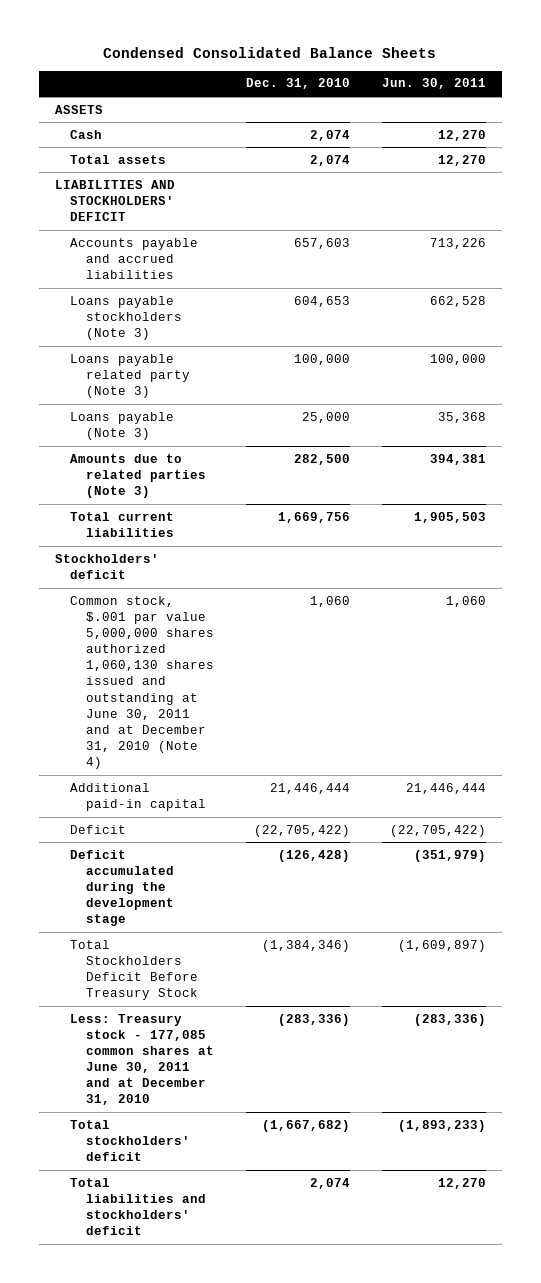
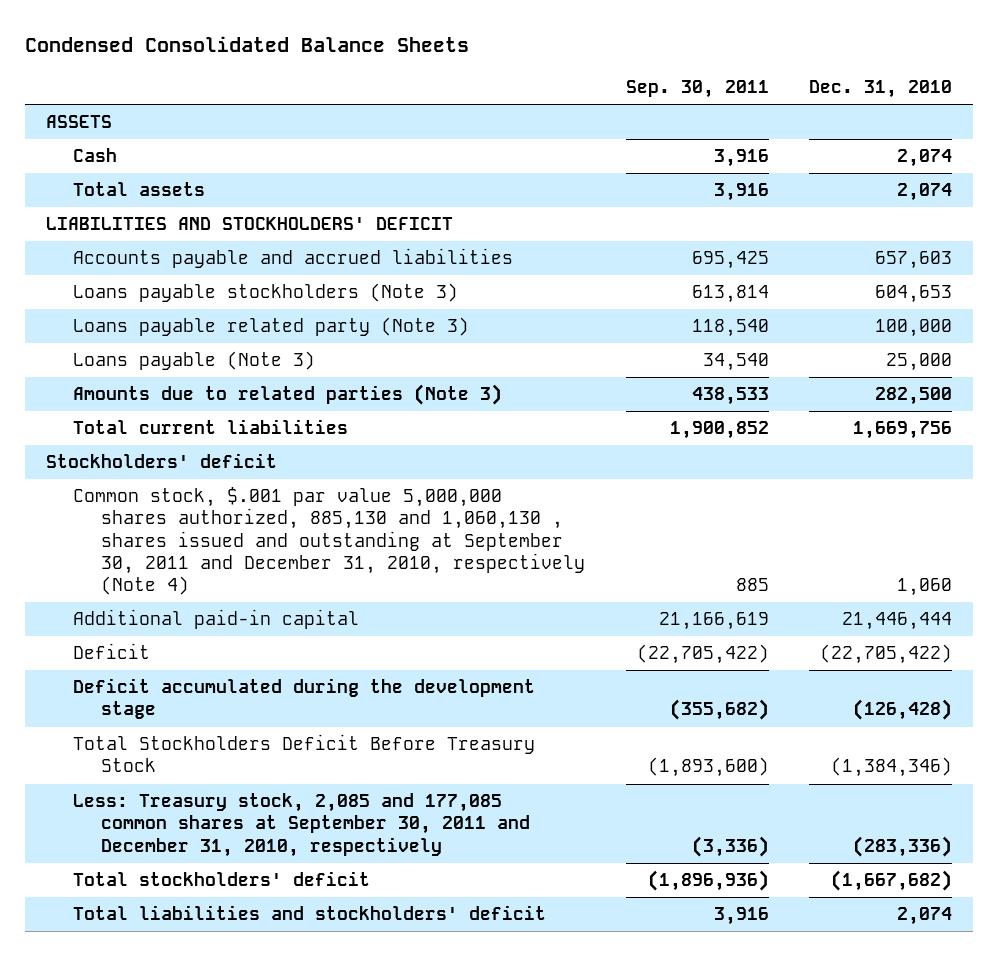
[381,78,486,90] Jun. 30, 2011 -> none
none -> [625,79,769,98] Sep. 30, 2011
[70,595,214,770] Common stock, $.001 par value 5,000,000 shares authorized 1,060,130 shares issued and outstanding at June 30, 2011 and at December 31, 2010 (Note 4) -> [73,487,585,595] Common stock, $.001 par value 5,000,000 shares authorized, 885,130 and 1,060,130 , shares issued and outstanding at September 30, 2011 and December 31, 2010, respectively (Note 4)
[70,1013,214,1106] Less: Treasury stock - 177,085 common shares at June 30, 2011 and at December 31, 2010 -> [73,793,530,857] Less: Treasury stock, 2,085 and 177,085 common shares at September 30, 2011 and December 31, 2010, respectively

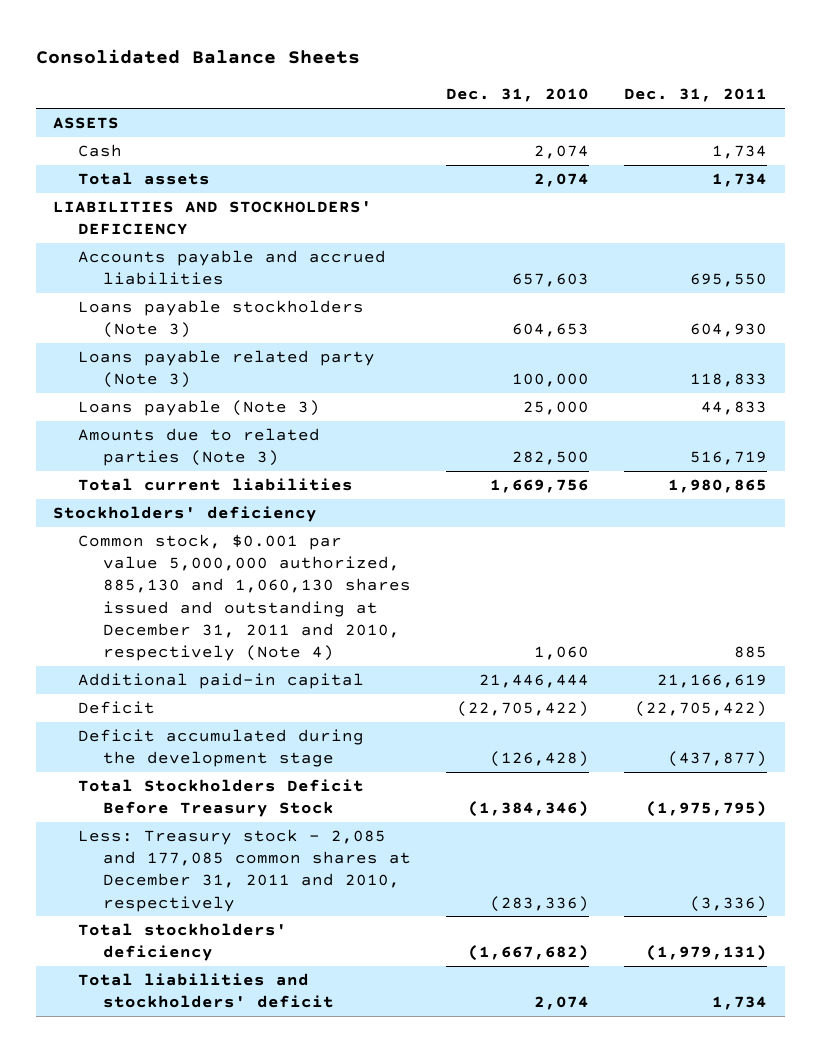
[25,36,470,53] Condensed Consolidated Balance Sheets -> [35,48,360,64] Consolidated Balance Sheets
[625,79,769,98] Sep. 30, 2011 -> none
none -> [624,88,768,103] Dec. 31, 2011
[45,217,453,231] LIABILITIES AND STOCKHOLDERS' DEFICIT -> [53,200,373,236] LIABILITIES AND STOCKHOLDERS' DEFICIENCY
[45,453,277,469] Stockholders' deficit -> [53,505,318,522] Stockholders' deficiency
[73,487,585,595] Common stock, $.001 par value 5,000,000 shares authorized, 885,130 and 1,060,130 , shares issued and outstanding at September 30, 2011 and December 31, 2010, respectively (Note 4) -> [78,533,411,662] Common stock, $0.001 par value 5,000,000 authorized, 885,130 and 1,060,130 shares issued and outstanding at December 31, 2011 and 2010, respectively (Note 4)
[73,793,530,857] Less: Treasury stock, 2,085 and 177,085 common shares at September 30, 2011 and December 31, 2010, respectively -> [78,828,411,912] Less: Treasury stock - 2,085 and 177,085 common shares at December 31, 2011 and 2010, respectively
[73,871,371,887] Total stockholders' deficit -> [78,922,288,962] Total stockholders' deficiency

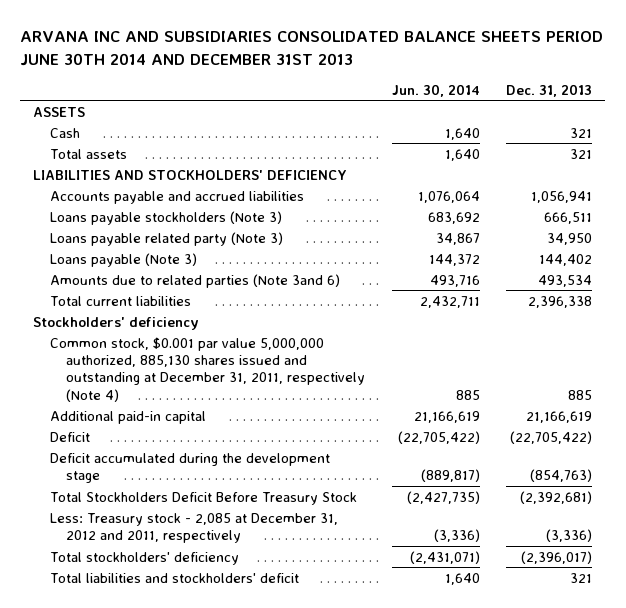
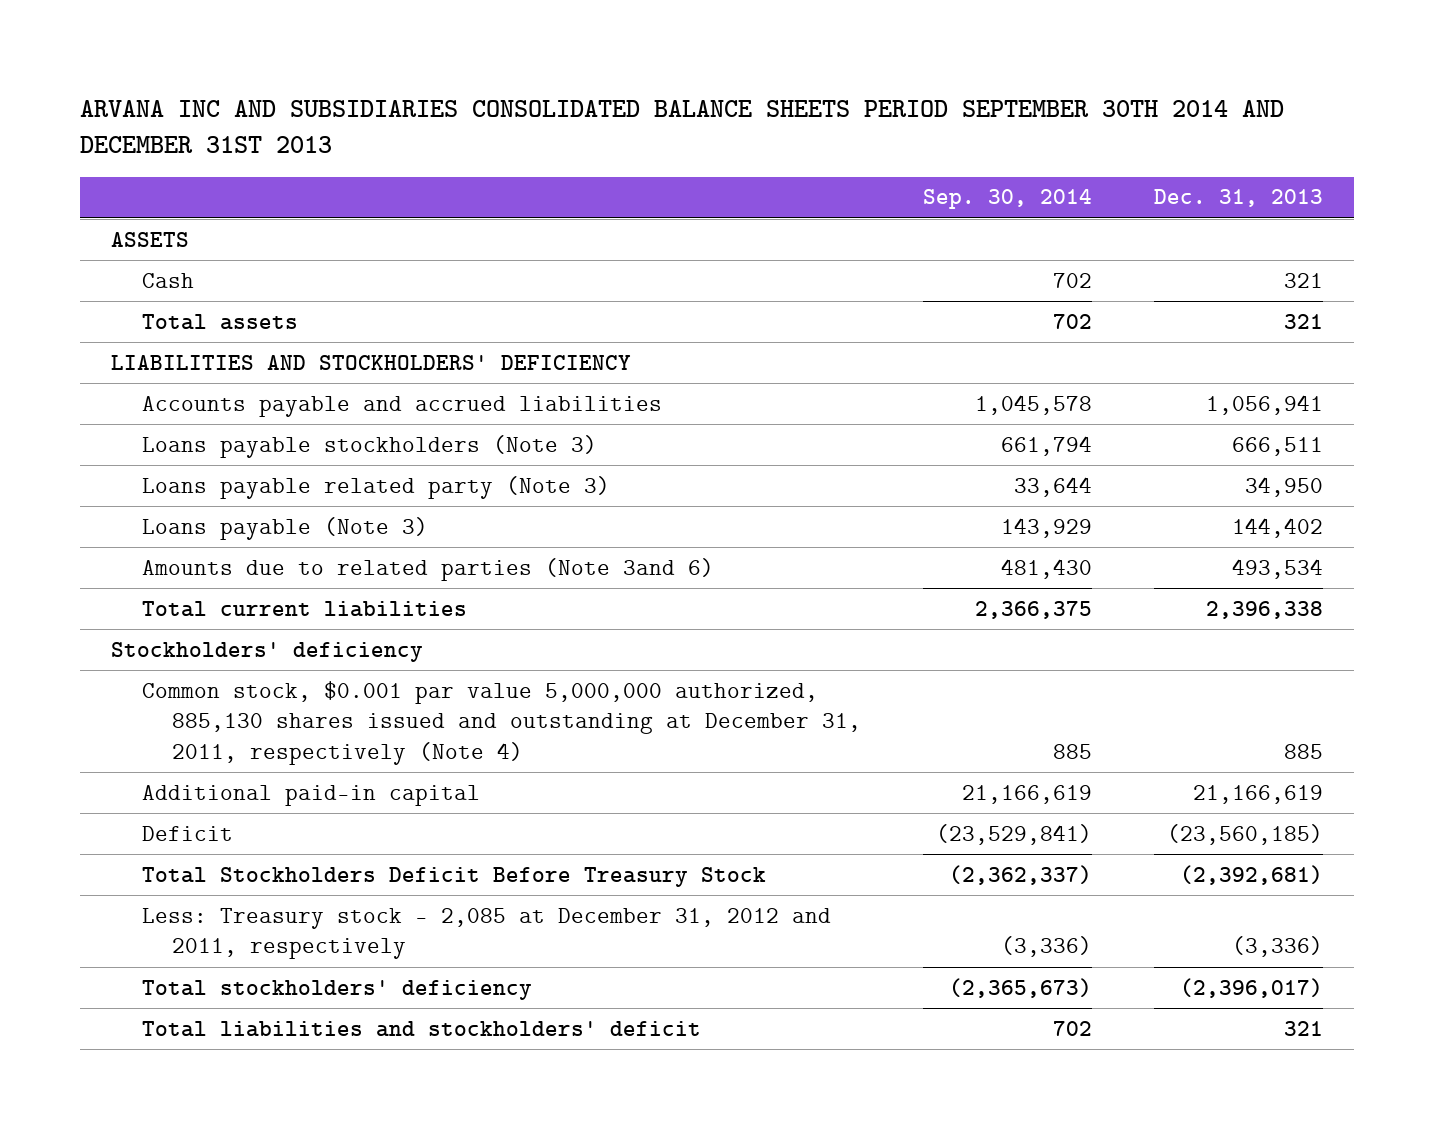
[20,31,604,66] ARVANA INC AND SUBSIDIARIES CONSOLIDATED BALANCE SHEETS PERIOD JUNE 30TH 2014 AND DECEMBER 31ST 2013 -> [80,99,1285,154] ARVANA INC AND SUBSIDIARIES CONSOLIDATED BALANCE SHEETS PERIOD SEPTEMBER 30TH 2014 AND DECEMBER 31ST 2013
[391,83,480,97] Jun. 30, 2014 -> none
none -> [923,189,1093,210] Sep. 30, 2014
[49,452,330,483] Deficit accumulated during the development stage -> none
[510,430,593,444] (22,705,422) -> [1167,823,1324,845] (23,560,185)

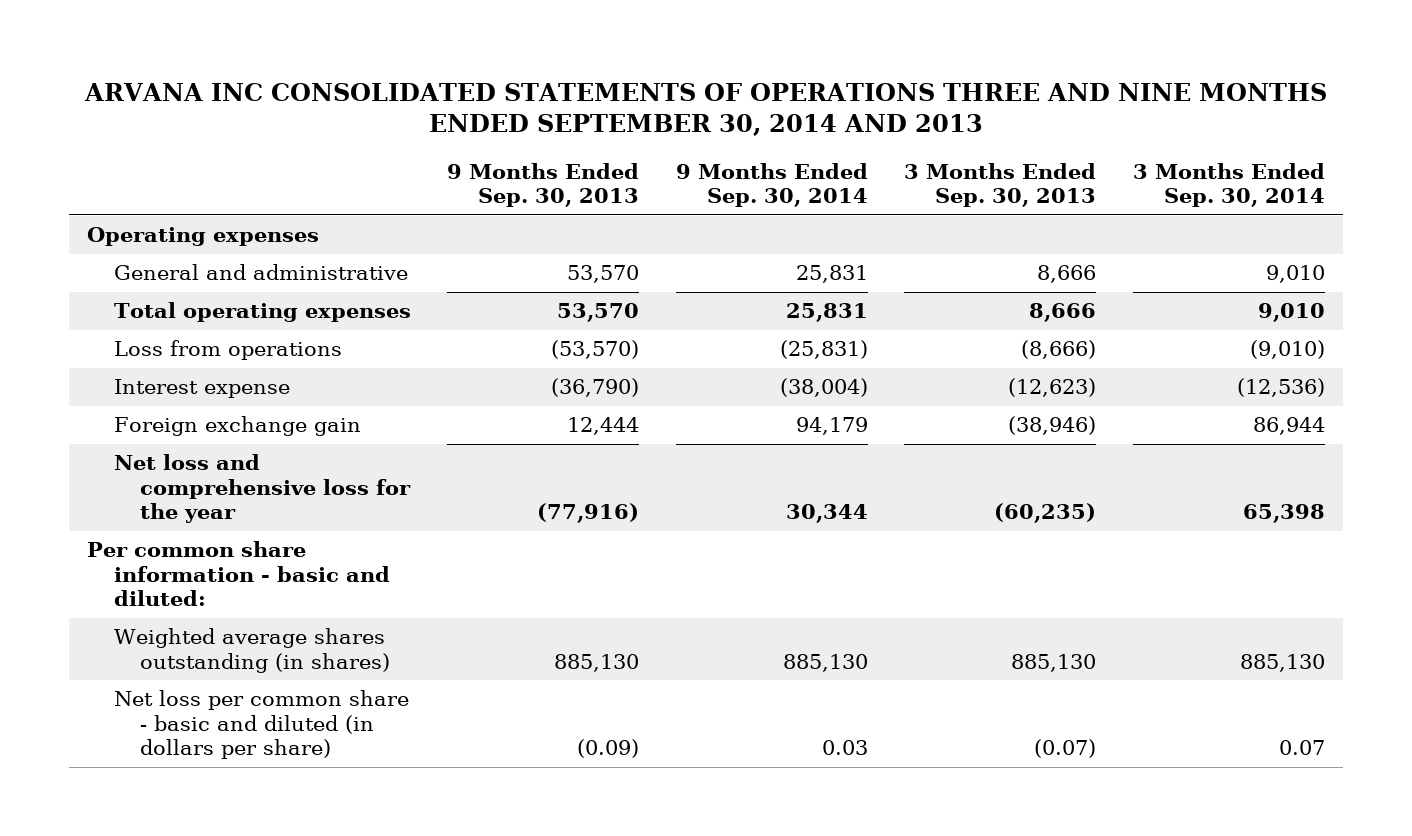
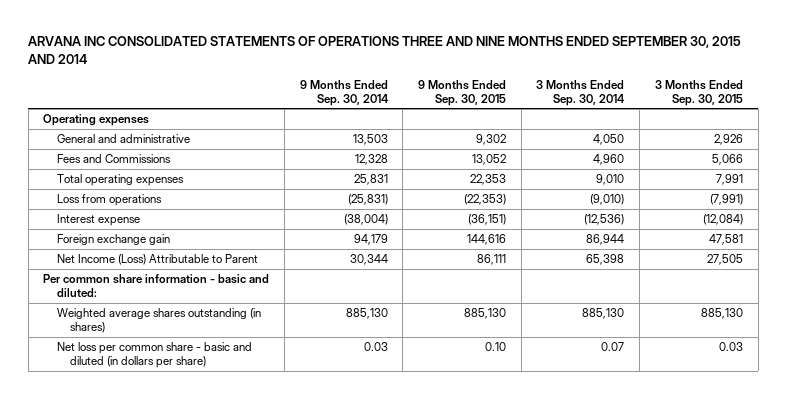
[84,82,1328,137] ARVANA INC CONSOLIDATED STATEMENTS OF OPERATIONS THREE AND NINE MONTHS ENDED SEPTEMBER 30, 2014 AND 2013 -> [28,35,742,64] ARVANA INC CONSOLIDATED STATEMENTS OF OPERATIONS THREE AND NINE MONTHS ENDED SEPTEMBER 30, 2015 AND 2014
[447,162,640,208] 9 Months Ended Sep. 30, 2013 -> none
[904,162,1097,208] 3 Months Ended Sep. 30, 2013 -> none
none -> [418,80,507,106] 9 Months Ended Sep. 30, 2015
none -> [654,80,743,106] 3 Months Ended Sep. 30, 2015
[795,265,868,284] 25,831 -> [352,134,388,146] 13,503
[1266,265,1326,284] 9,010 -> [593,134,625,146] 4,050
none -> [56,154,171,164] Fees and Commissions
[113,454,411,523] Net loss and comprehensive loss for the year -> [56,254,258,266] Net Income (Loss) Attributable to Parent

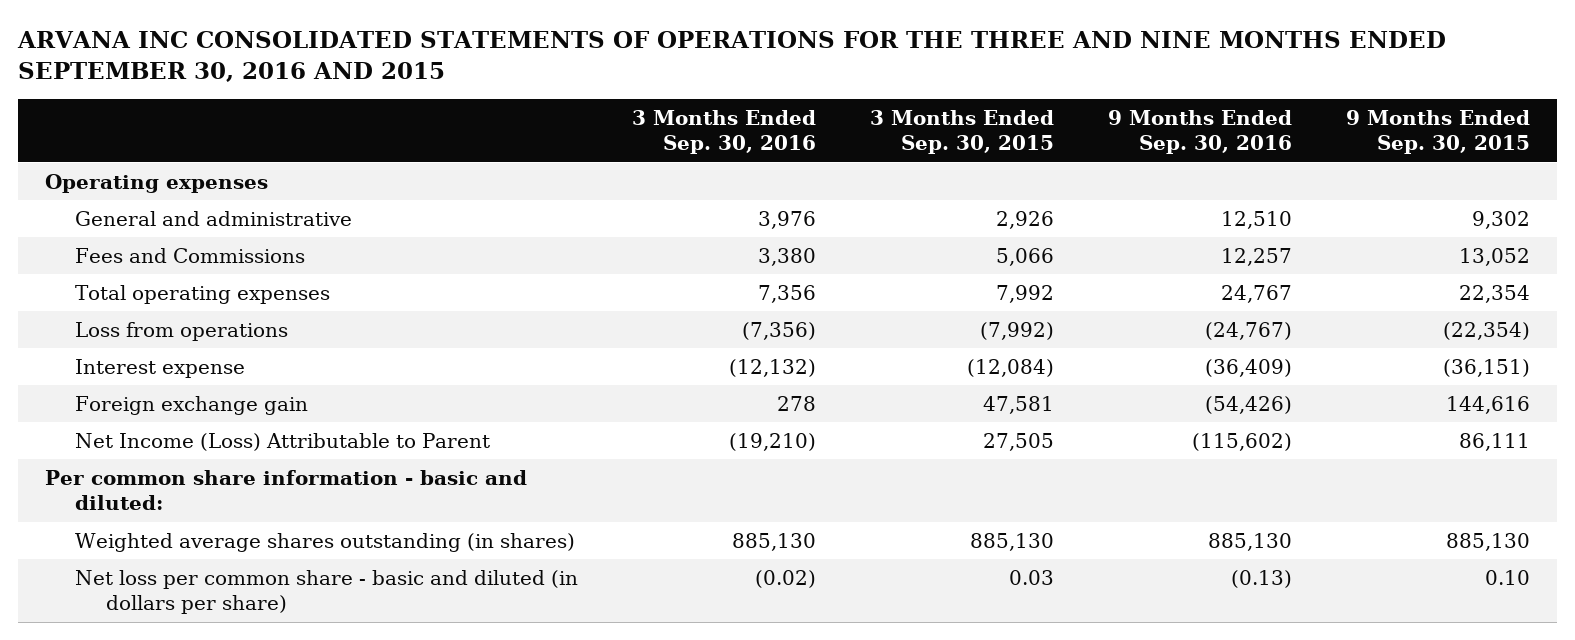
[28,35,742,64] ARVANA INC CONSOLIDATED STATEMENTS OF OPERATIONS THREE AND NINE MONTHS ENDED SEPTEMBER 30, 2015 AND 2014 -> [16,31,1446,83] ARVANA INC CONSOLIDATED STATEMENTS OF OPERATIONS FOR THE THREE AND NINE MONTHS ENDED SEPTEMBER 30, 2016 AND 2015
[299,80,389,106] 9 Months Ended Sep. 30, 2014 -> none
[536,80,626,106] 3 Months Ended Sep. 30, 2014 -> none
none -> [632,110,817,155] 3 Months Ended Sep. 30, 2016
none -> [1108,110,1293,155] 9 Months Ended Sep. 30, 2016
[470,174,507,186] 22,353 -> [1458,284,1530,303] 22,354
[715,174,743,186] 7,991 -> [996,284,1055,303] 7,992
[464,194,507,206] (22,353) -> [1442,321,1530,340] (22,354)
[709,194,743,206] (7,991) -> [980,321,1055,340] (7,992)

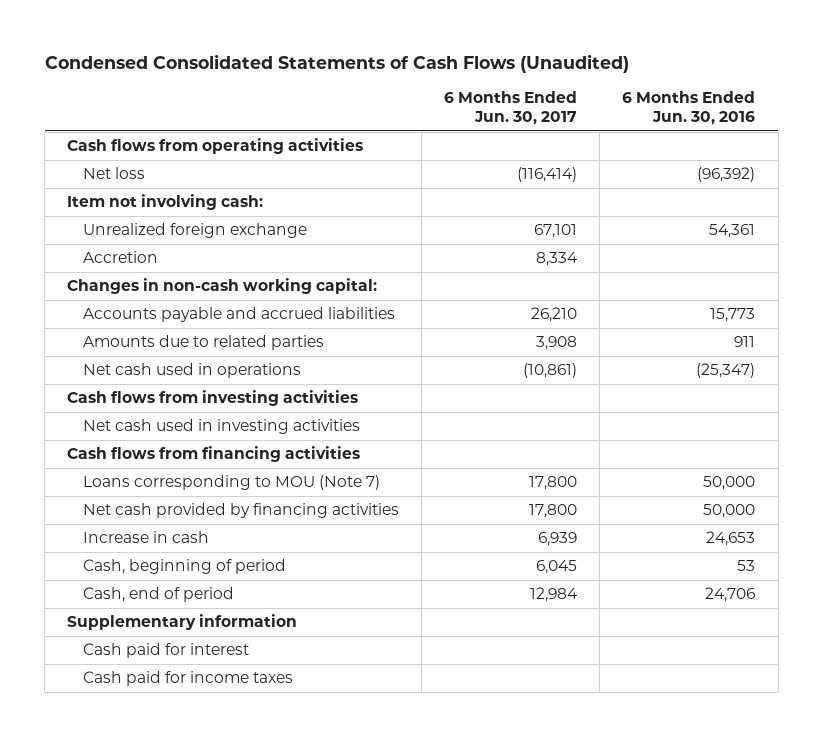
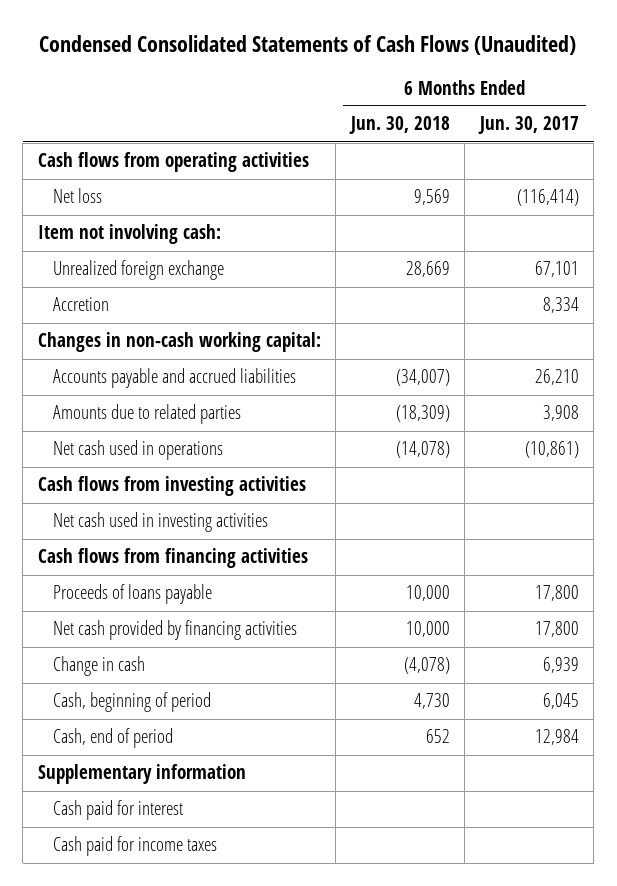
[622,91,756,126] 6 Months Ended Jun. 30, 2016 -> none
none -> [348,116,450,135] Jun. 30, 2018
[82,475,380,491] Loans corresponding to MOU (Note 7) -> [52,584,212,605] Proceeds of loans payable
[82,531,209,544] Increase in cash -> [52,656,145,677] Change in cash

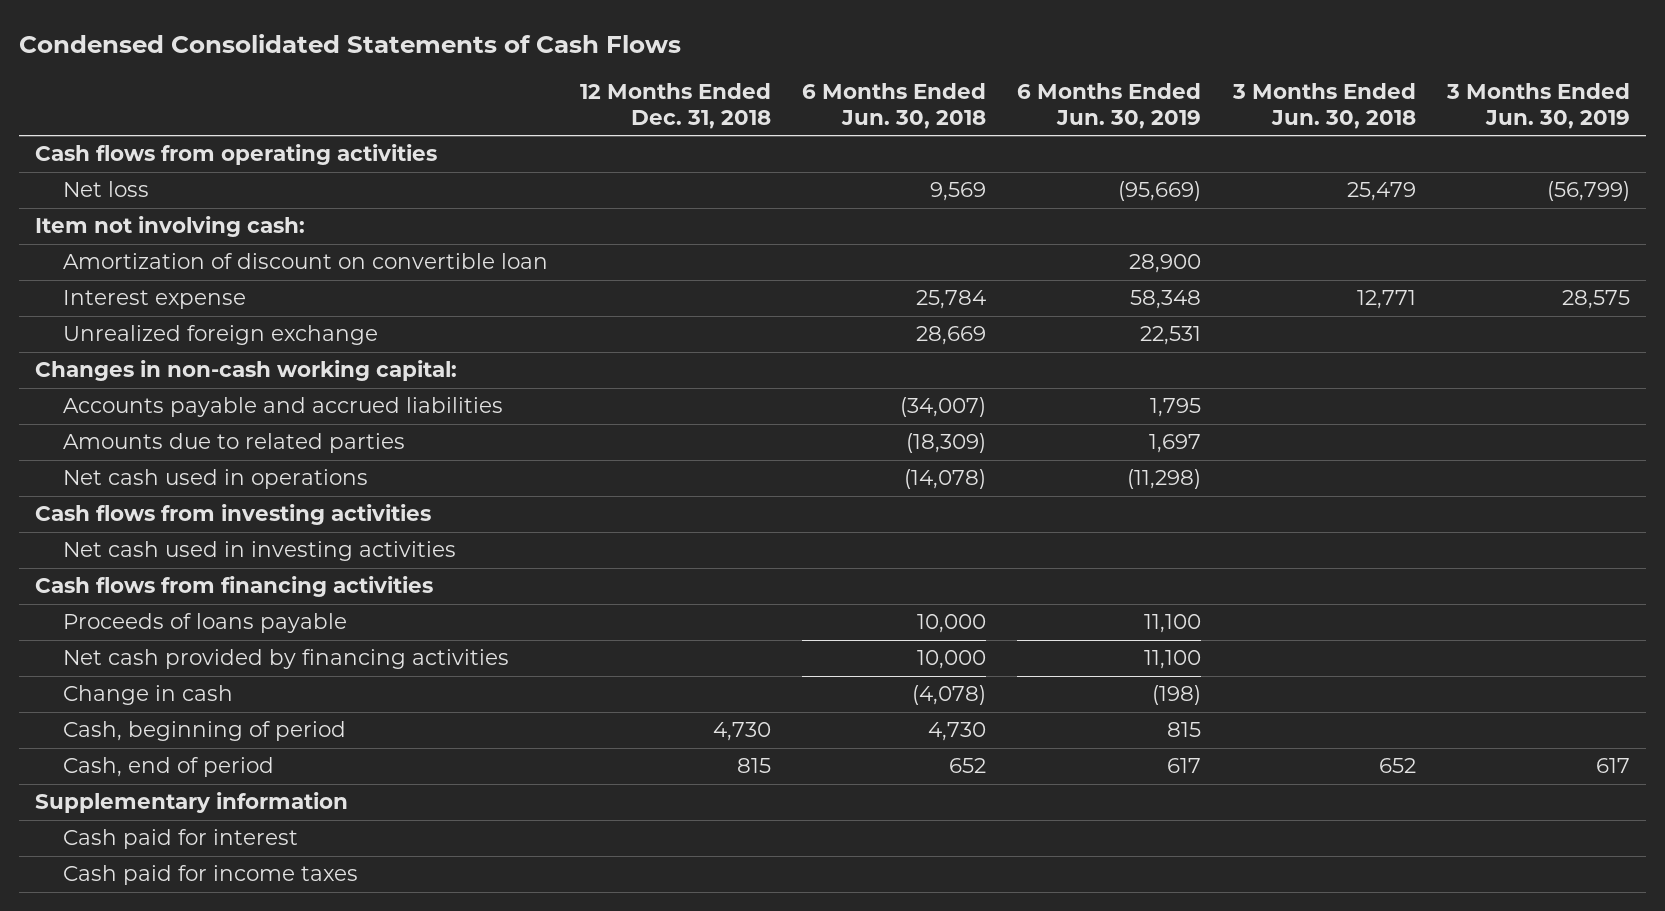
[39,34,577,55] Condensed Consolidated Statements of Cash Flows (Unaudited) -> [19,33,682,53] Condensed Consolidated Statements of Cash Flows
[477,116,579,135] Jun. 30, 2017 -> none
none -> [579,83,771,129] 12 Months Ended Dec. 31, 2018
none -> [1017,83,1202,129] 6 Months Ended Jun. 30, 2019
none -> [1231,83,1416,129] 3 Months Ended Jun. 30, 2018
none -> [1446,83,1631,129] 3 Months Ended Jun. 30, 2019
none -> [63,253,549,270] Amortization of discount on convertible loan
none -> [63,290,247,310] Interest expense
[52,297,109,312] Accretion -> none

